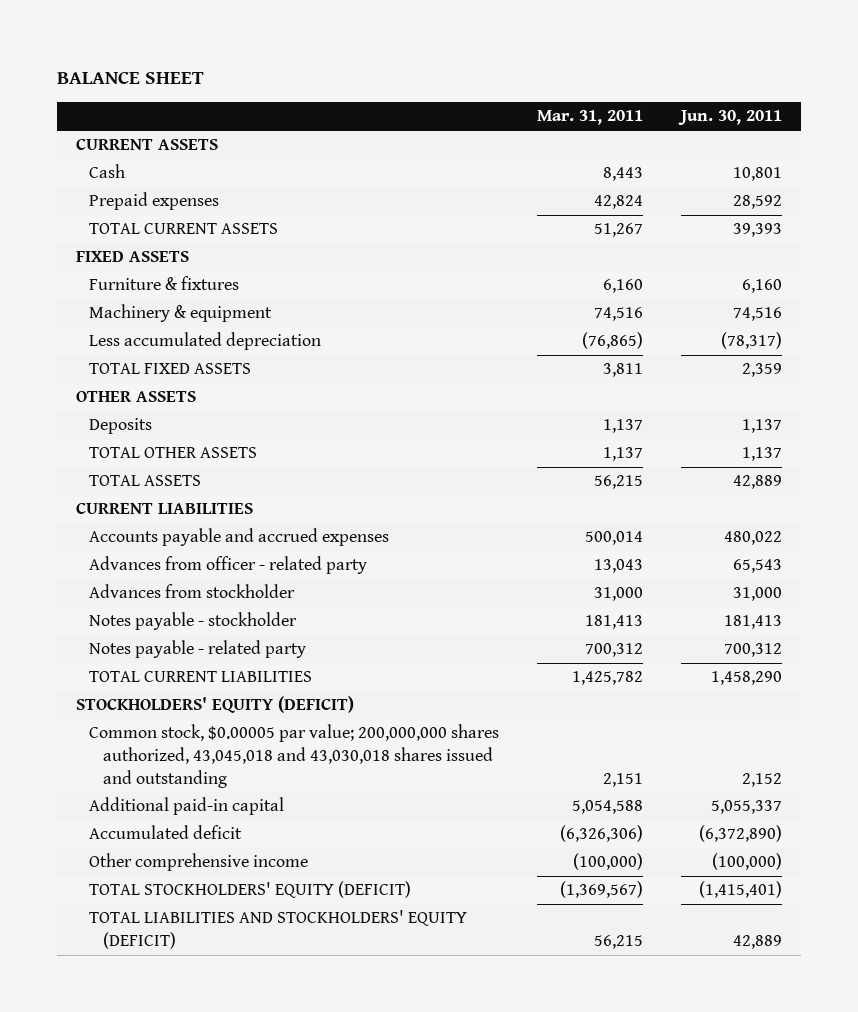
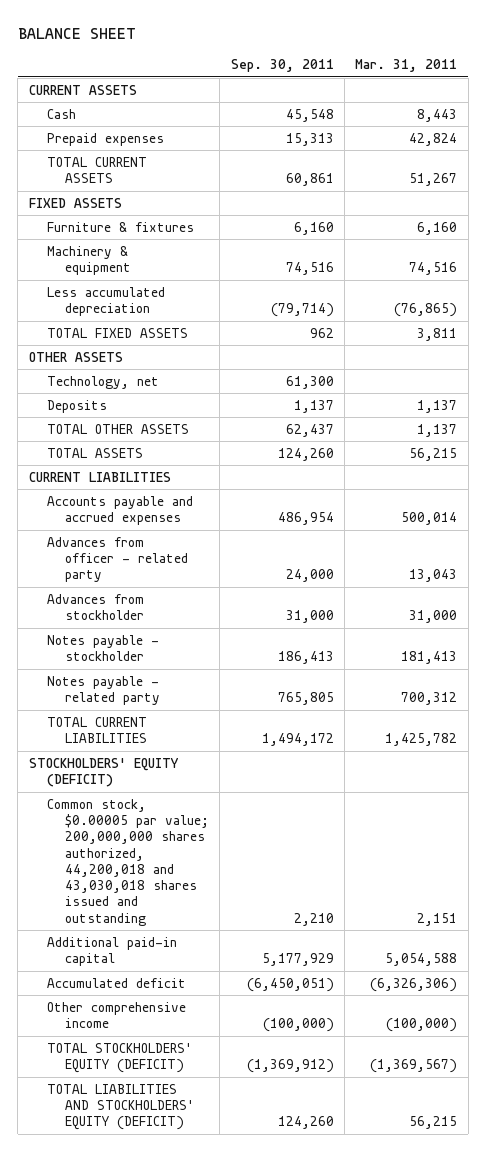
[677,110,782,126] Jun. 30, 2011 -> none
none -> [230,59,334,73] Sep. 30, 2011
none -> [46,375,159,389] Technology, net
[89,724,500,788] Common stock, $0.00005 par value; 200,000,000 shares authorized, 43,045,018 and 43,030,018 shares issued and outstanding -> [46,798,210,926] Common stock, $0.00005 par value; 200,000,000 shares authorized, 44,200,018 and 43,030,018 shares issued and outstanding

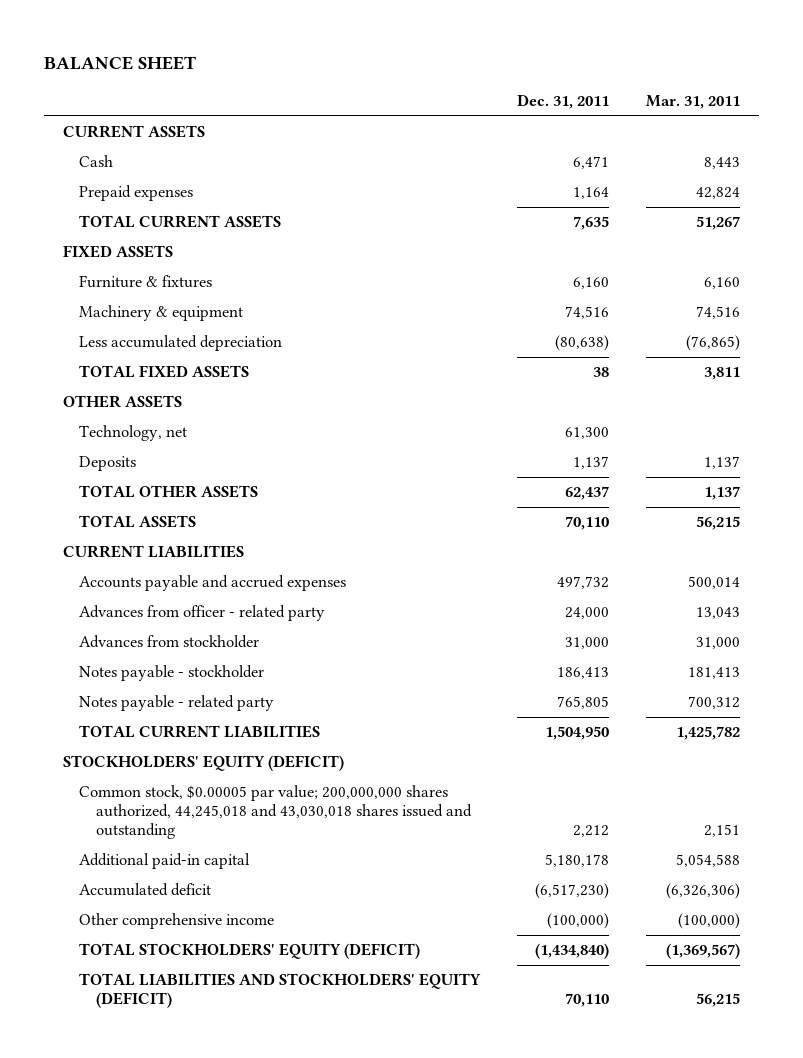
[230,59,334,73] Sep. 30, 2011 -> none
none -> [517,94,610,110] Dec. 31, 2011
[46,798,210,926] Common stock, $0.00005 par value; 200,000,000 shares authorized, 44,200,018 and 43,030,018 shares issued and outstanding -> [79,785,473,840] Common stock, $0.00005 par value; 200,000,000 shares authorized, 44,245,018 and 43,030,018 shares issued and outstanding

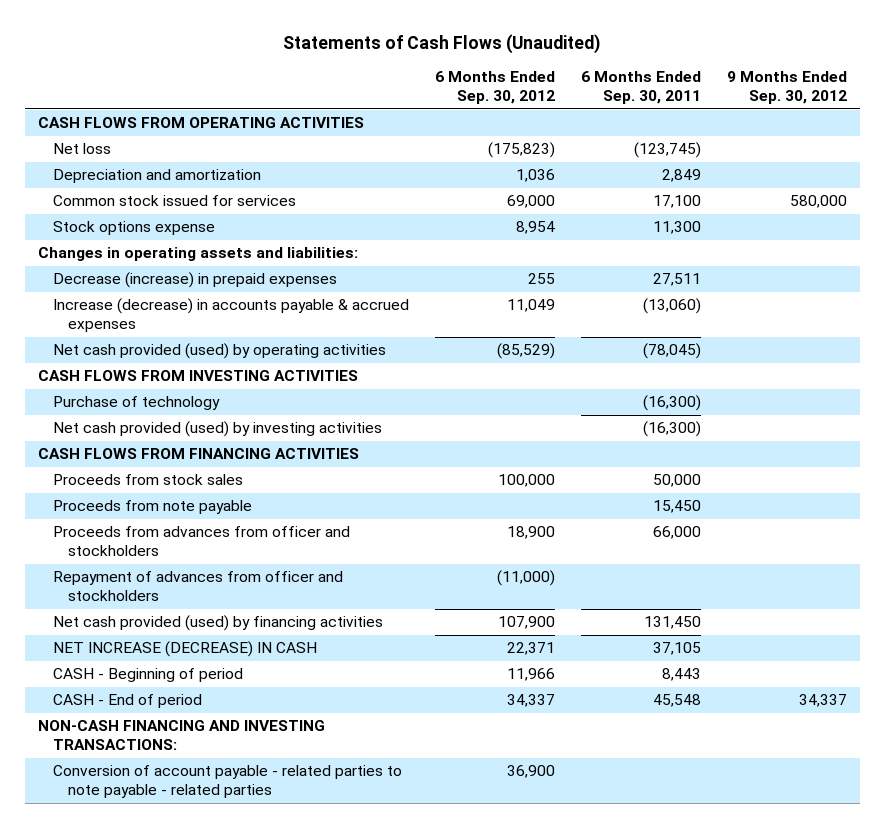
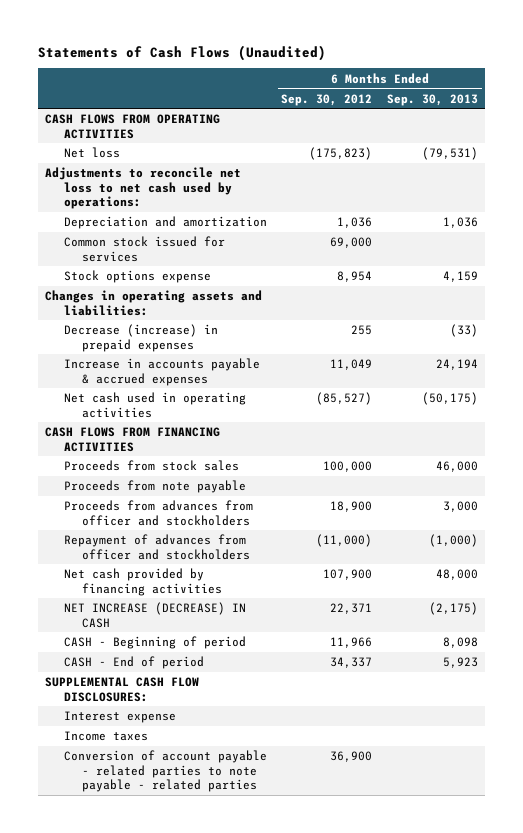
[580,71,701,105] 6 Months Ended Sep. 30, 2011 -> none
[726,71,847,105] 9 Months Ended Sep. 30, 2012 -> none
none -> [386,93,478,106] Sep. 30, 2013
none -> [45,167,242,210] Adjustments to reconcile net loss to net cash used by operations:
[37,370,358,382] CASH FLOWS FROM INVESTING ACTIVITIES -> none
[52,396,220,411] Purchase of technology -> none
[52,421,382,438] Net cash provided (used) by investing activities -> none
[52,298,409,333] Increase (decrease) in accounts payable & accrued expenses -> [63,358,260,386] Increase in accounts payable & accrued expenses
[52,343,386,360] Net cash provided (used) by operating activities -> [63,392,246,418] Net cash used in operating activities
[496,343,555,360] (85,529) -> [316,392,373,406] (85,527)
[52,615,383,632] Net cash provided (used) by financing activities -> [63,568,222,596] Net cash provided by financing activities
[37,720,325,751] NON-CASH FINANCING AND INVESTING TRANSACTIONS: -> none
none -> [45,677,200,702] SUPPLEMENTAL CASH FLOW DISCLOSURES:
none -> [63,711,176,724] Interest expense
none -> [63,731,148,742] Income taxes

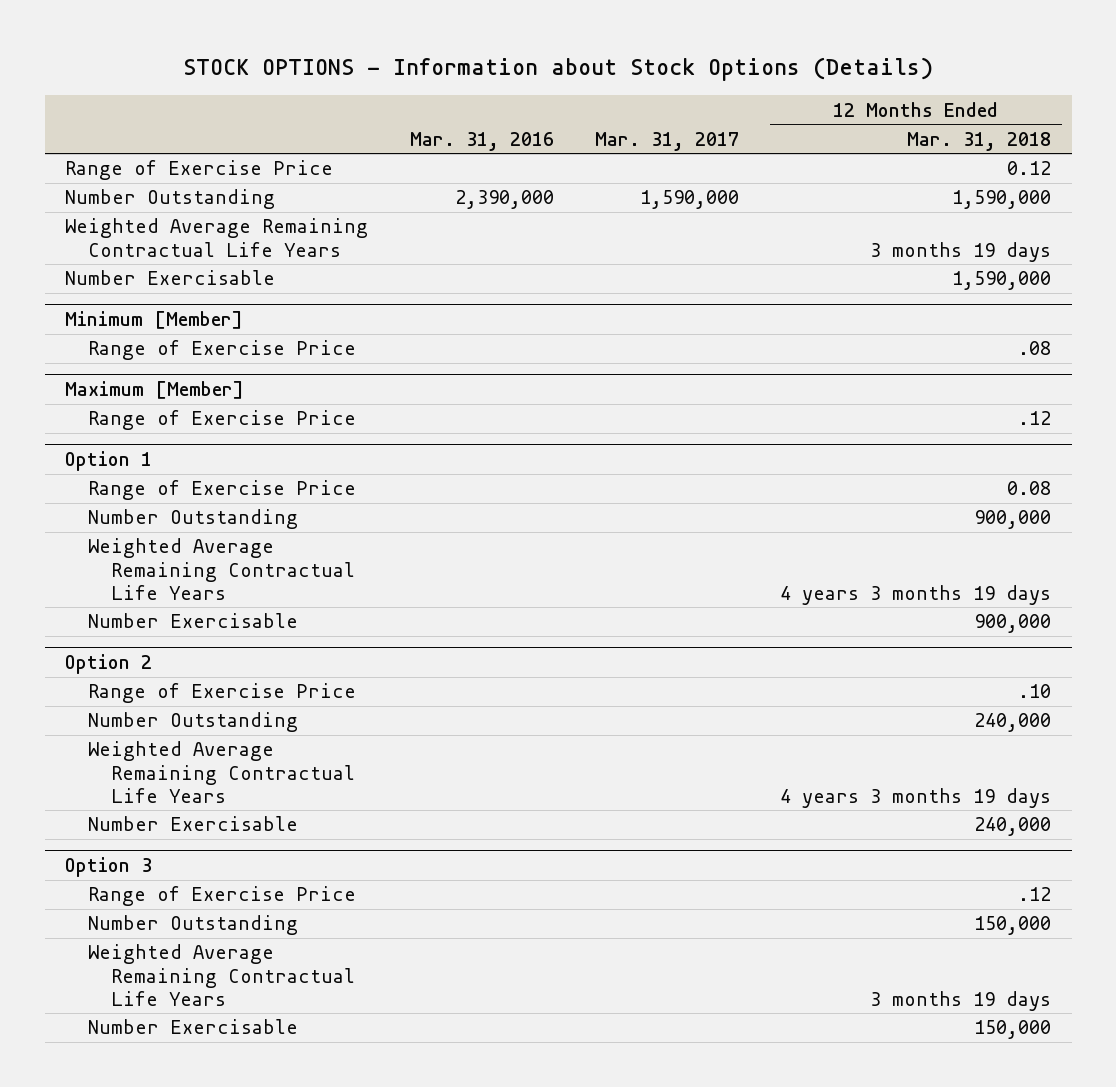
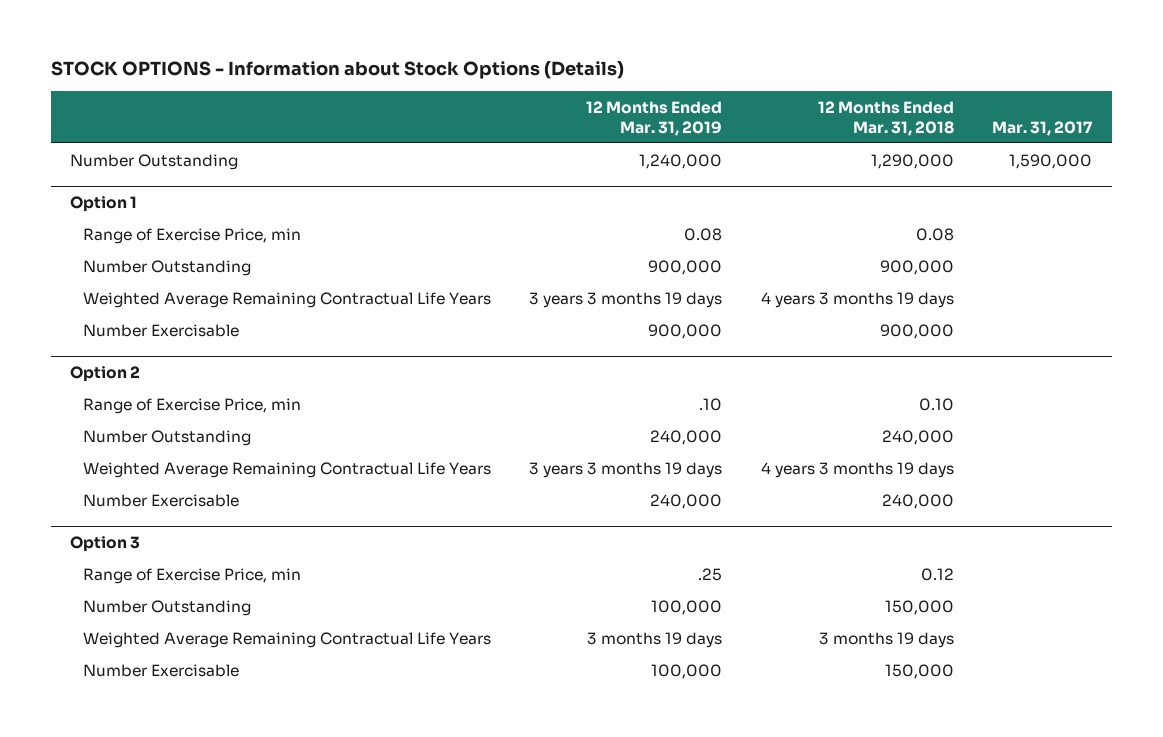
[409,131,554,151] Mar. 31, 2016 -> none
none -> [586,100,723,136] 12 Months Ended Mar. 31, 2019
[65,160,334,181] Range of Exercise Price -> none
[65,218,369,257] Weighted Average Remaining Contractual Life Years -> none
[65,270,276,286] Number Exercisable -> none
[65,310,244,329] Minimum [Member] -> none
[88,340,357,361] Range of Exercise Price -> none
[65,380,245,399] Maximum [Member] -> none
[88,410,357,431] Range of Exercise Price -> none
[952,190,1052,210] 1,590,000 -> [870,153,954,169] 1,290,000
[88,480,357,501] Range of Exercise Price -> [82,227,301,244] Range of Exercise Price, min
[88,683,357,704] Range of Exercise Price -> [82,397,301,414] Range of Exercise Price, min
[1018,684,1052,699] .10 -> [918,397,954,411] 0.10
[88,886,357,907] Range of Exercise Price -> [82,567,301,584] Range of Exercise Price, min
[1018,887,1052,902] .12 -> [920,567,954,581] 0.12

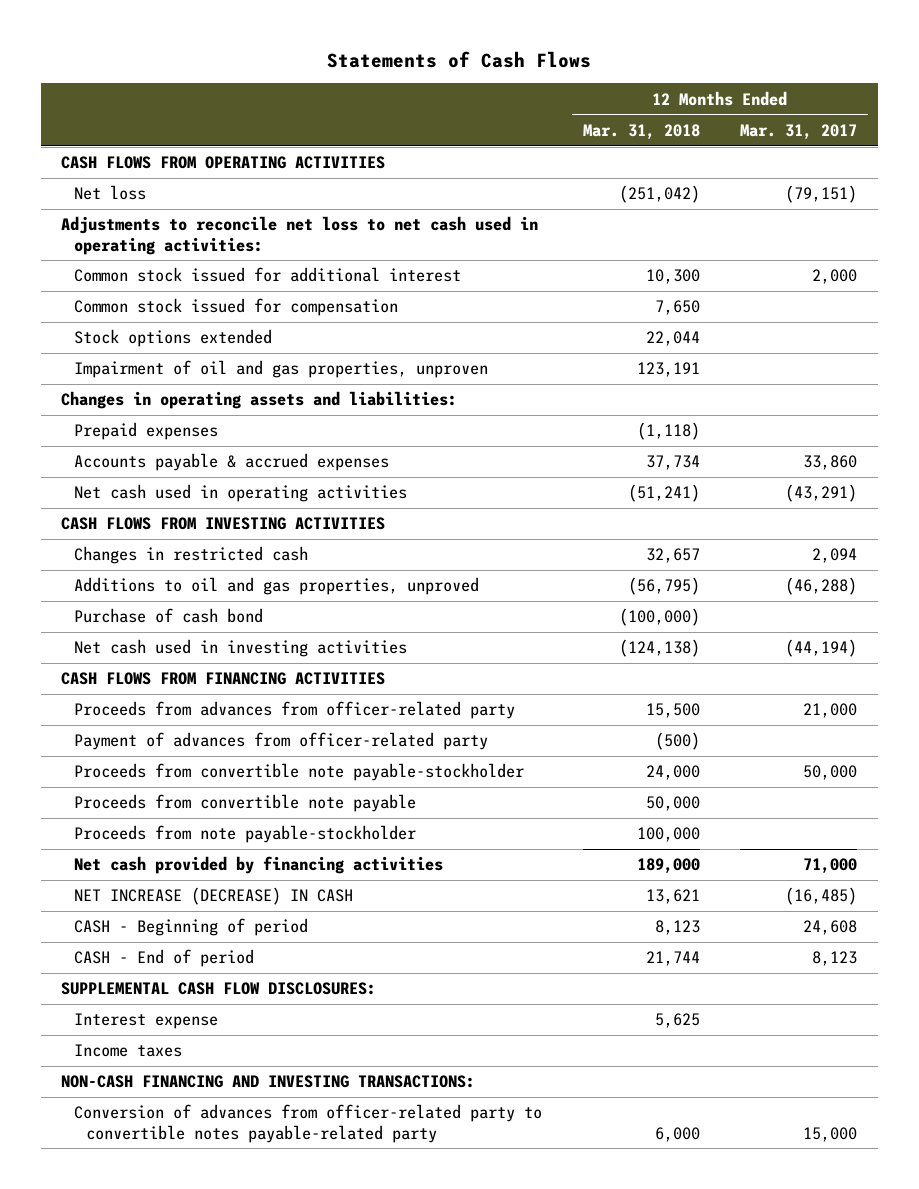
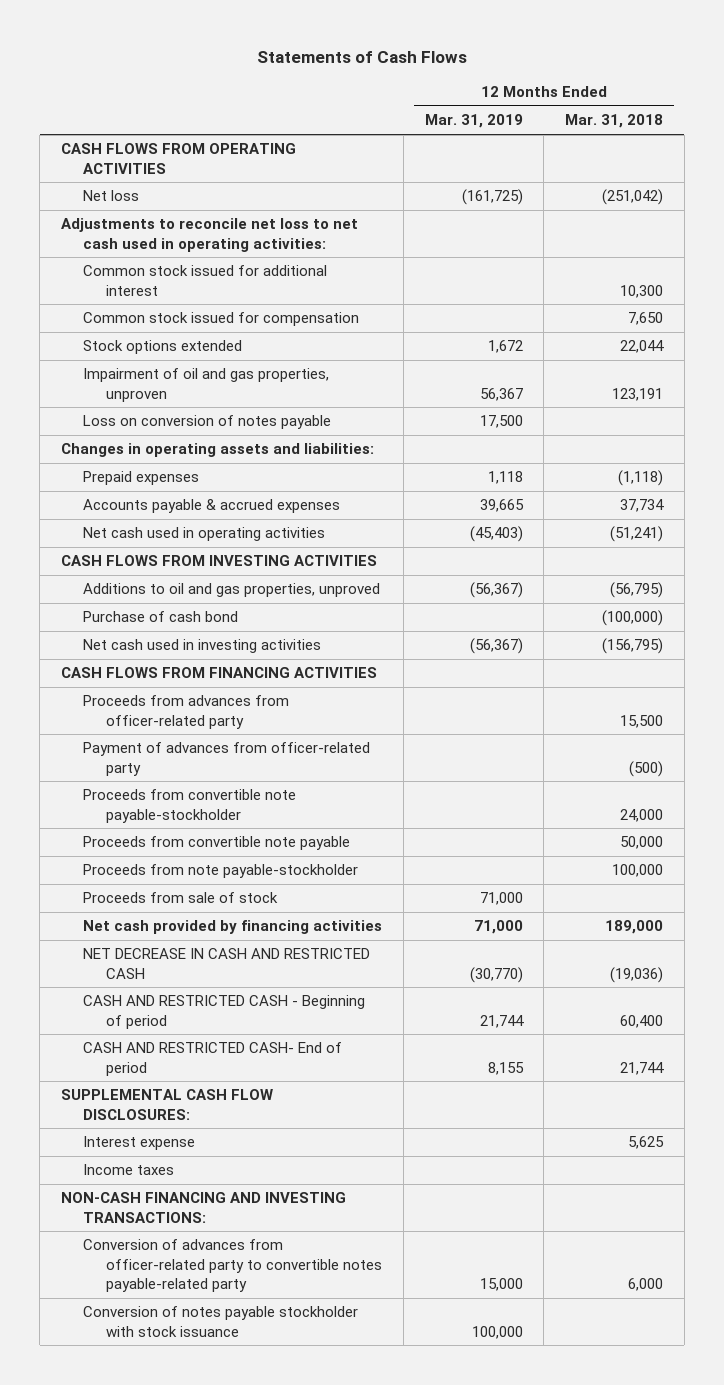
[740,123,858,140] Mar. 31, 2017 -> none
none -> [424,114,523,129] Mar. 31, 2019
none -> [83,415,332,430] Loss on conversion of notes payable
[73,546,308,565] Changes in restricted cash -> none
[618,639,700,658] (124,138) -> [602,638,664,655] (156,795)
none -> [83,892,279,904] Proceeds from sale of stock
[73,887,353,906] NET INCREASE (DECREASE) IN CASH -> [83,948,371,979] NET DECREASE IN CASH AND RESTRICTED CASH
[645,889,700,905] 13,621 -> [610,966,664,983] (19,036)
[73,918,308,937] CASH - Beginning of period -> [83,995,366,1029] CASH AND RESTRICTED CASH - Beginning of period
[654,920,700,936] 8,123 -> [620,1014,664,1028] 60,400
[73,949,254,968] CASH - End of period -> [83,1042,343,1076] CASH AND RESTRICTED CASH- End of period
none -> [83,1306,359,1337] Conversion of notes payable stockholder with stock issuance

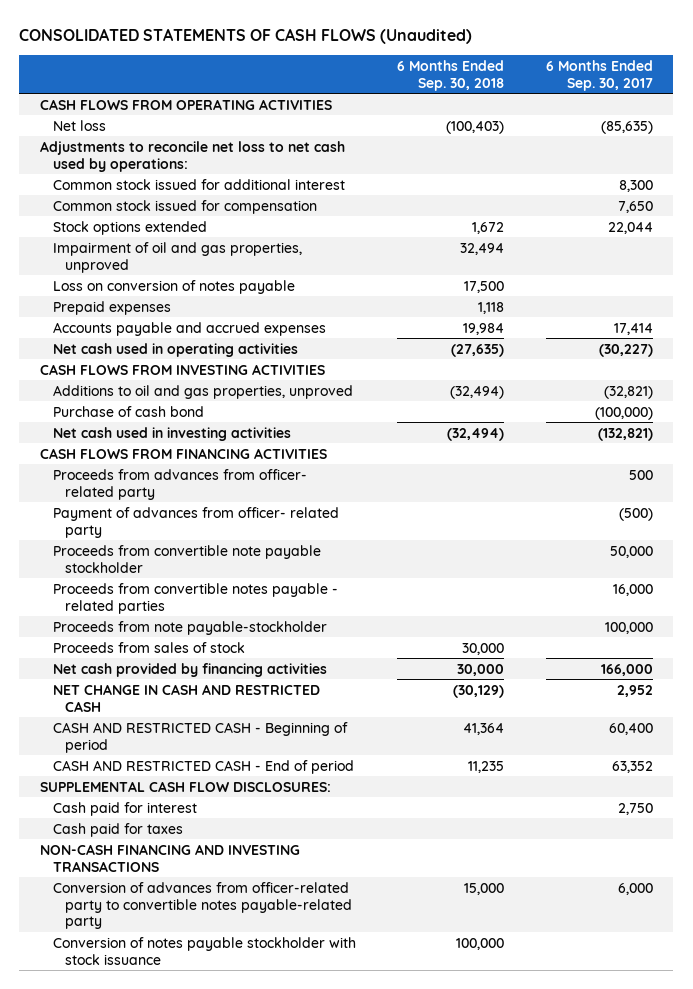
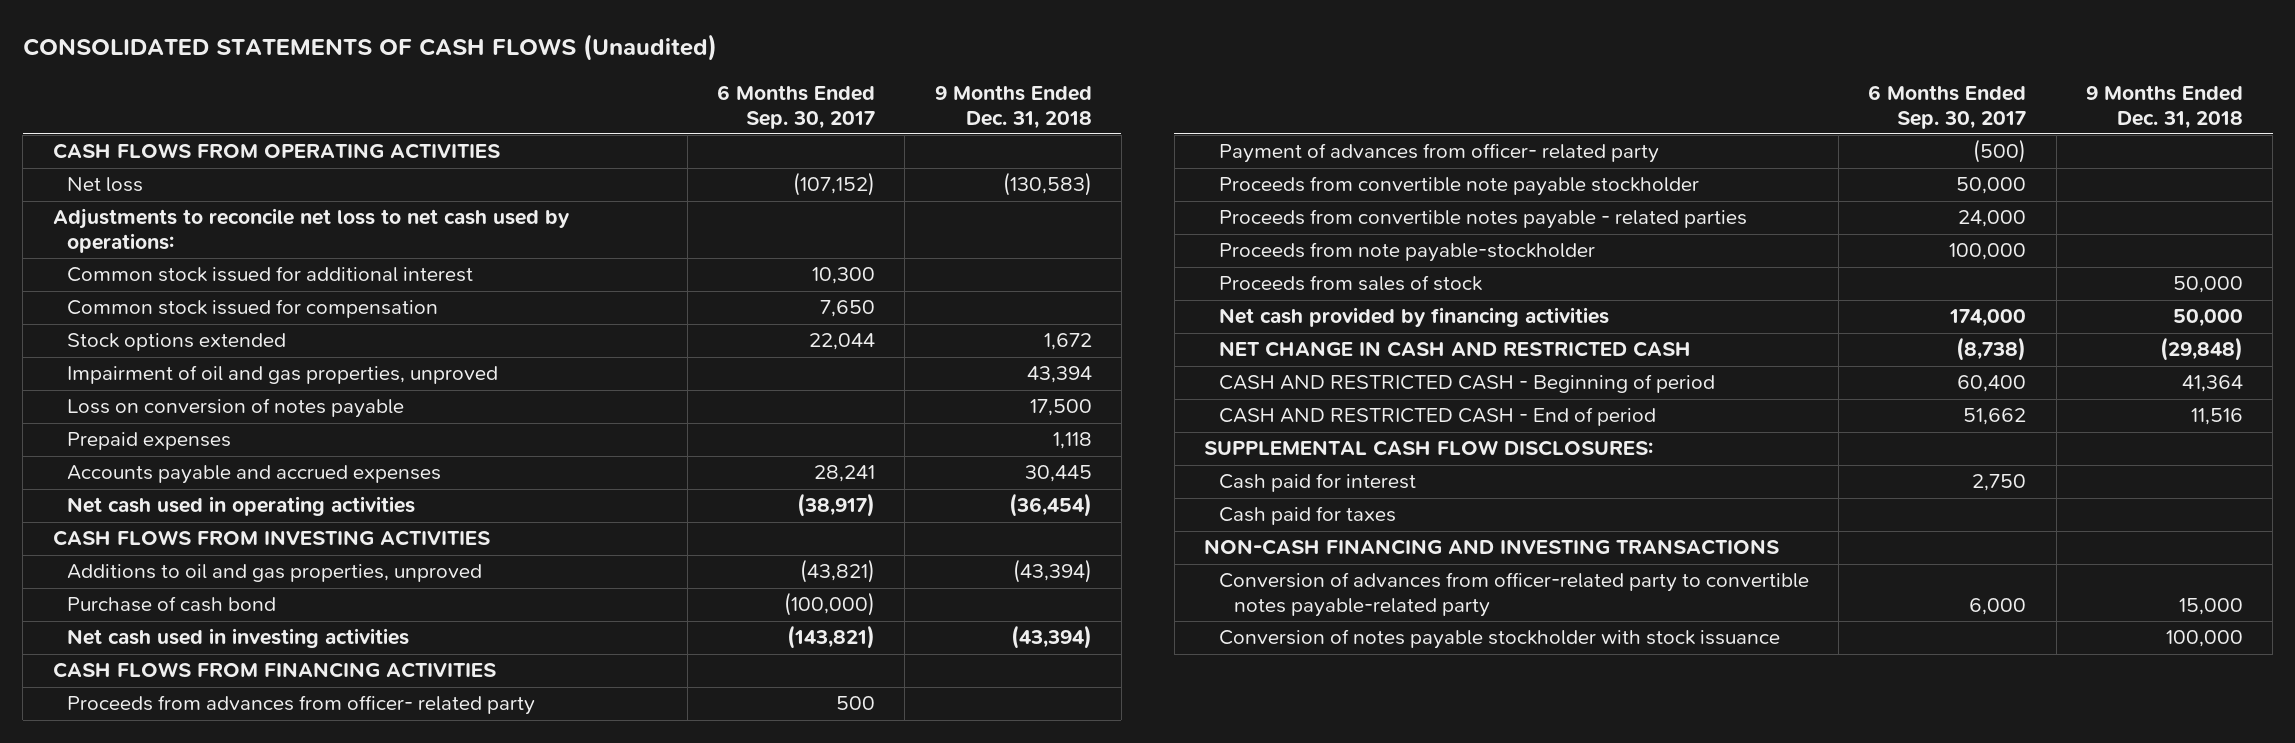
[397,59,505,91] 6 Months Ended Sep. 30, 2018 -> none
none -> [934,85,1092,129] 9 Months Ended Dec. 31, 2018
[600,120,653,134] (85,635) -> [793,172,876,197] (107,152)
[618,179,653,192] 8,300 -> [812,267,876,285] 10,300
[613,322,653,335] 17,414 -> [814,465,876,483] 28,241
[598,343,653,357] (30,227) -> [797,493,876,518] (38,917)
[603,385,653,399] (32,821) -> [800,559,876,584] (43,821)
[597,427,653,441] (132,821) -> [787,625,876,650] (143,821)
[612,583,653,596] 16,000 -> [1958,210,2027,228] 24,000
[600,663,653,676] 166,000 -> [1949,309,2027,328] 174,000
[616,684,653,697] 2,952 -> [1956,337,2027,362] (8,738)
[611,760,653,773] 63,352 -> [1963,408,2027,426] 51,662

